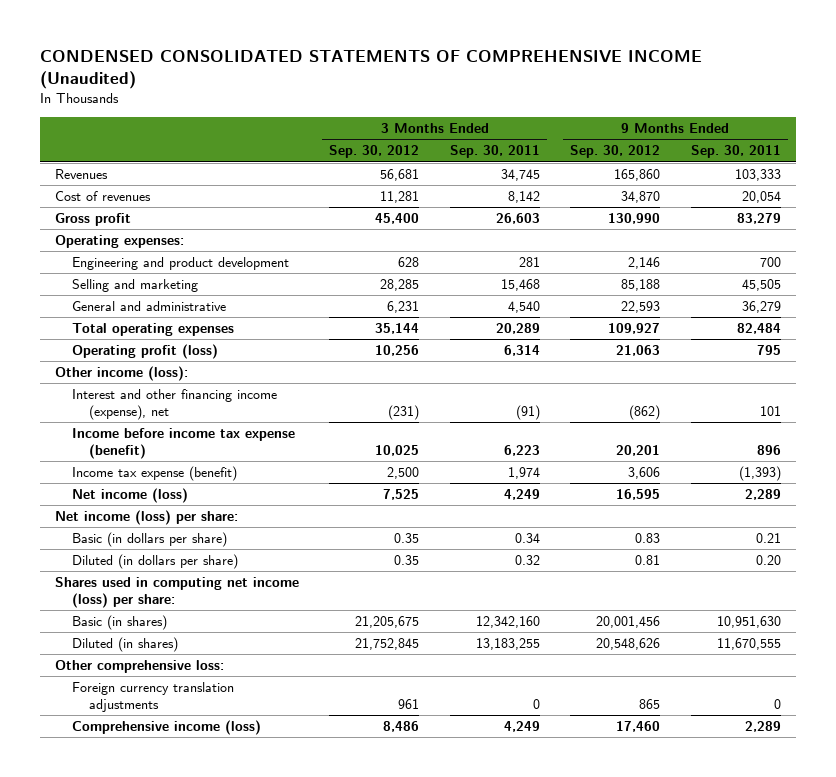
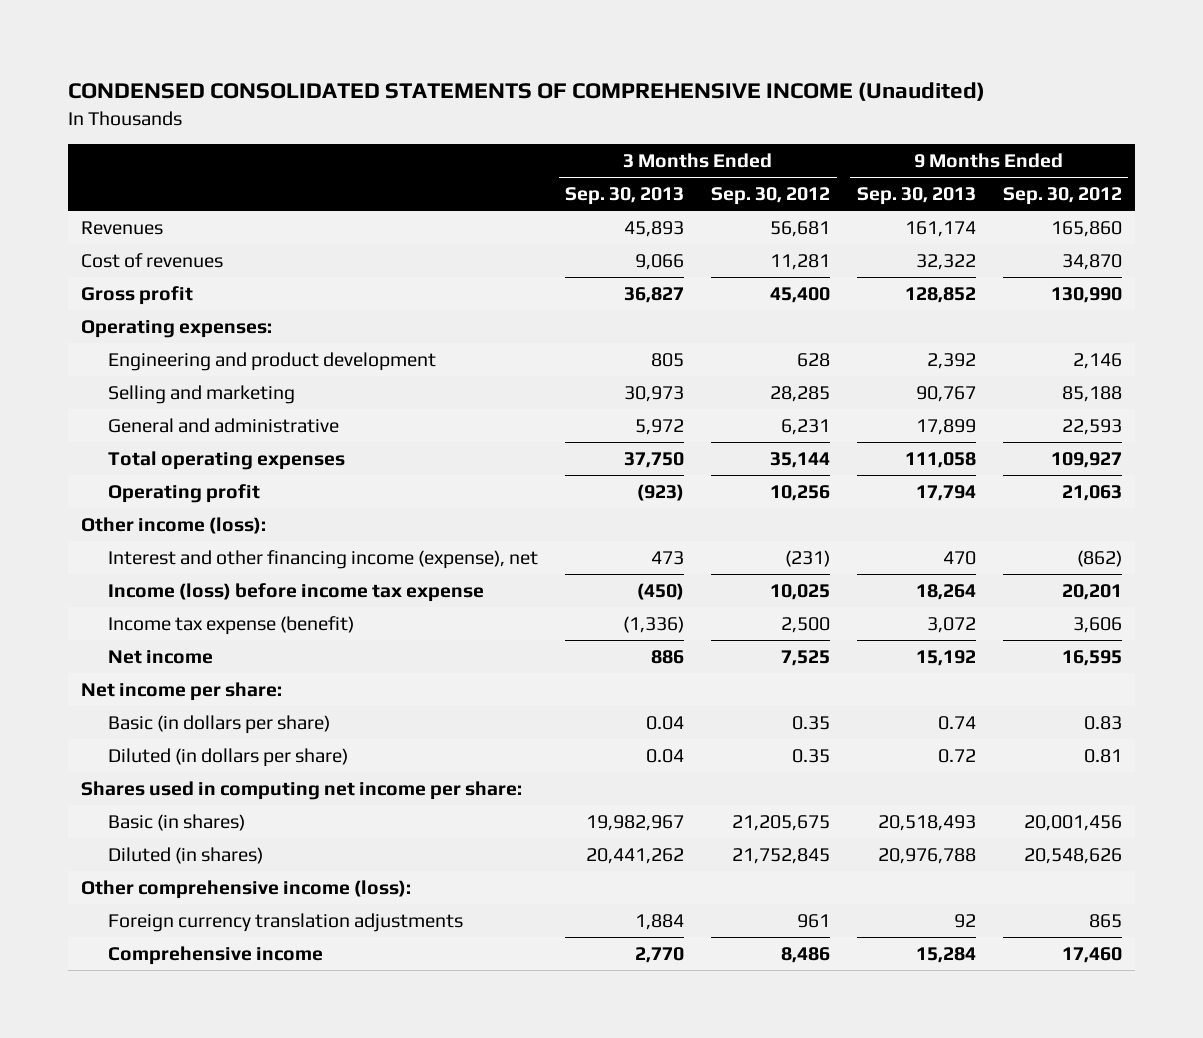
[449,145,540,159] Sep. 30, 2011 -> none
[690,145,781,159] Sep. 30, 2011 -> none
none -> [565,187,685,206] Sep. 30, 2013
none -> [856,187,976,206] Sep. 30, 2013
[71,344,218,360] Operating profit (loss) -> [108,483,261,503] Operating profit
[71,428,295,459] Income before income tax expense (benefit) -> [108,582,485,602] Income (loss) before income tax expense
[71,488,188,504] Net income (loss) -> [108,649,214,664] Net income
[54,510,238,526] Net income (loss) per share: -> [80,681,282,701] Net income per share:
[54,577,299,608] Shares used in computing net income (loss) per share: -> [80,780,522,800] Shares used in computing net income per share:
[54,660,224,674] Other comprehensive loss: -> [80,879,411,899] Other comprehensive income (loss):
[71,720,261,736] Comprehensive income (loss) -> [108,945,324,965] Comprehensive income

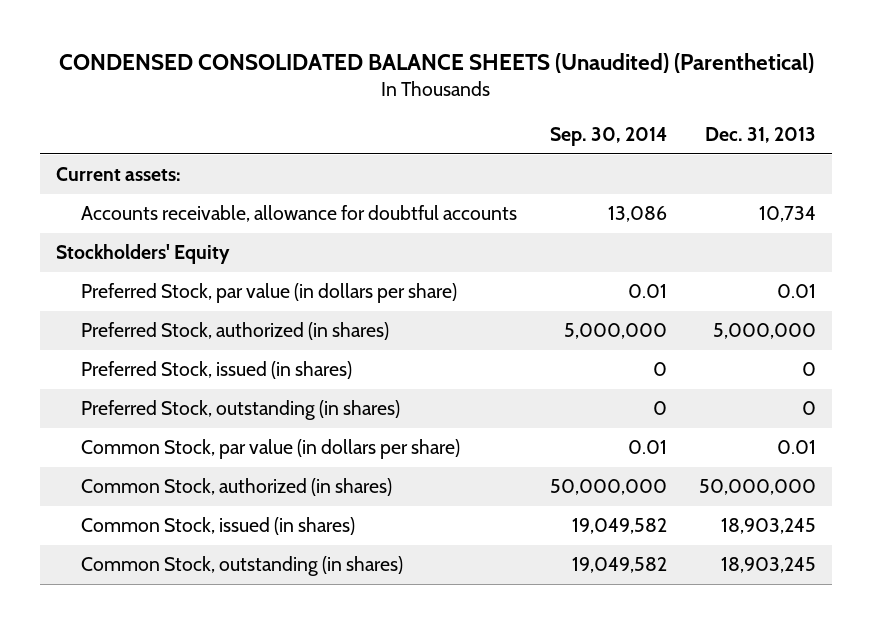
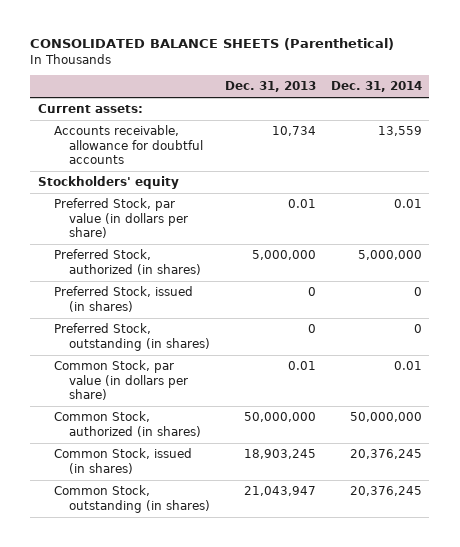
[58,52,814,73] CONDENSED CONSOLIDATED BALANCE SHEETS (Unaudited) (Parenthetical) -> [30,38,395,51] CONSOLIDATED BALANCE SHEETS (Parenthetical)
[549,127,667,147] Sep. 30, 2014 -> none
none -> [330,81,422,93] Dec. 31, 2014
[55,244,230,265] Stockholders' Equity -> [37,176,179,190] Stockholders' equity
[720,557,816,574] 18,903,245 -> [244,486,317,497] 21,043,947

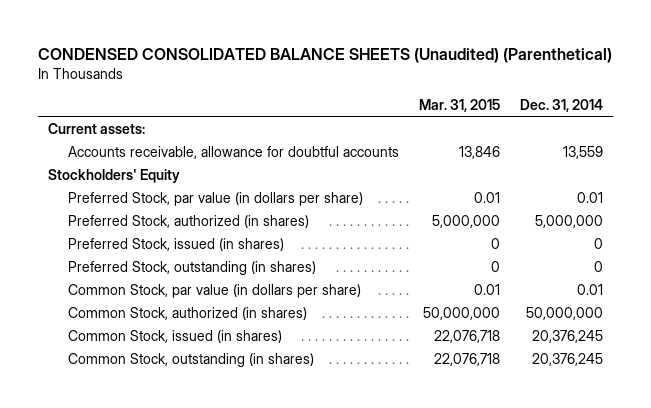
[30,38,395,51] CONSOLIDATED BALANCE SHEETS (Parenthetical) -> [38,48,613,64] CONDENSED CONSOLIDATED BALANCE SHEETS (Unaudited) (Parenthetical)
[225,81,317,93] Dec. 31, 2013 -> none
none -> [418,98,500,112] Mar. 31, 2015
[37,176,179,190] Stockholders' equity -> [48,168,181,183] Stockholders' Equity

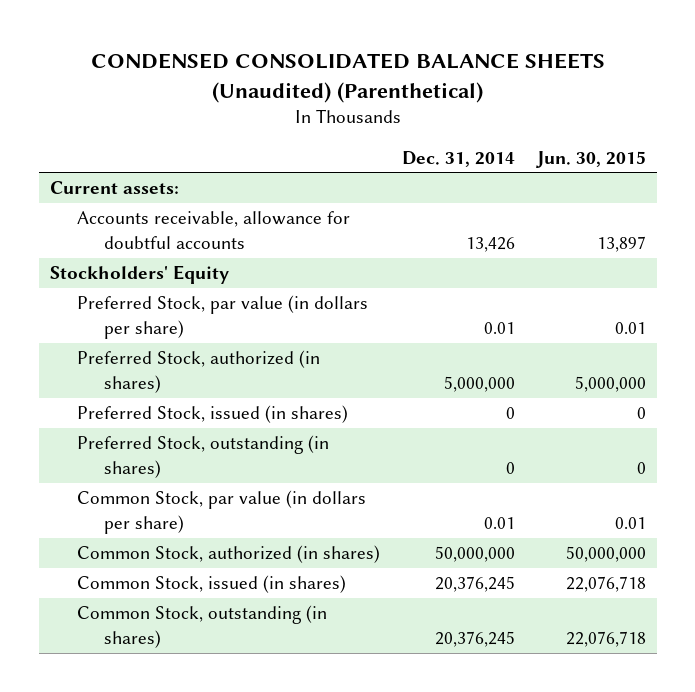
[418,98,500,112] Mar. 31, 2015 -> none
none -> [535,150,646,168] Jun. 30, 2015
[562,145,603,159] 13,559 -> [465,236,515,252] 13,426

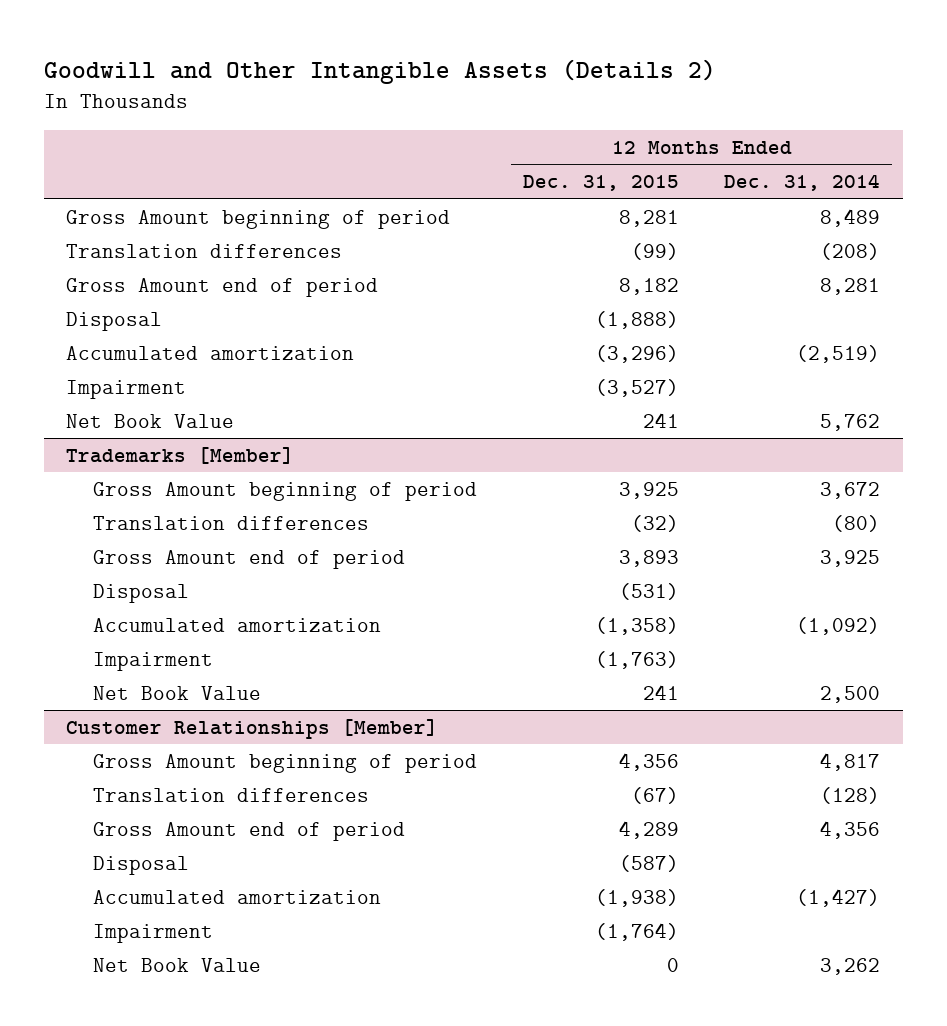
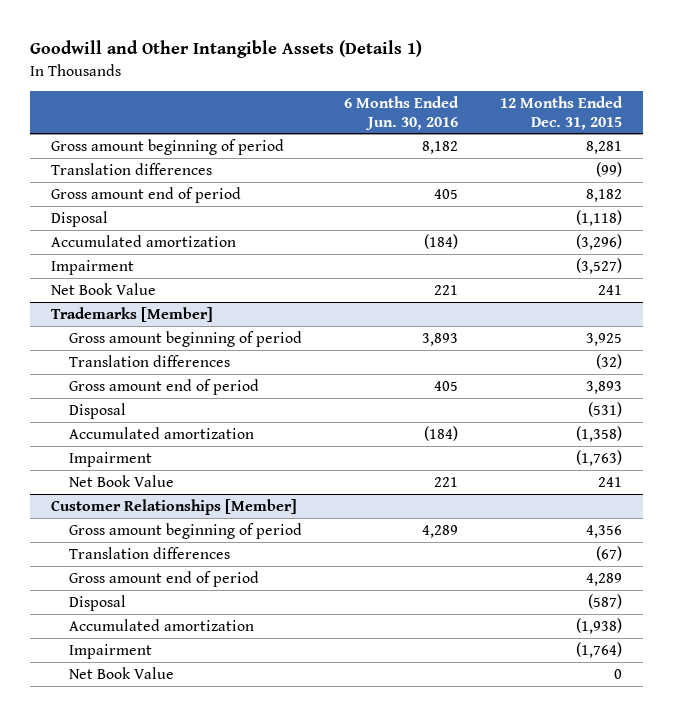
[43,59,716,85] Goodwill and Other Intangible Assets (Details 2) -> [29,40,422,59] Goodwill and Other Intangible Assets (Details 1)
[724,174,881,192] Dec. 31, 2014 -> none
none -> [343,96,459,130] 6 Months Ended Jun. 30, 2016
[66,209,451,229] Gross Amount beginning of period -> [50,138,284,155] Gross amount beginning of period
[66,277,379,297] Gross Amount end of period -> [50,186,241,203] Gross amount end of period
[594,310,679,329] (1,888) -> [576,209,623,226] (1,118)
[93,481,478,501] Gross Amount beginning of period -> [68,330,302,347] Gross amount beginning of period
[93,549,406,569] Gross Amount end of period -> [68,378,259,395] Gross amount end of period
[93,753,478,773] Gross Amount beginning of period -> [68,522,302,539] Gross amount beginning of period
[93,821,406,841] Gross Amount end of period -> [68,570,259,587] Gross amount end of period

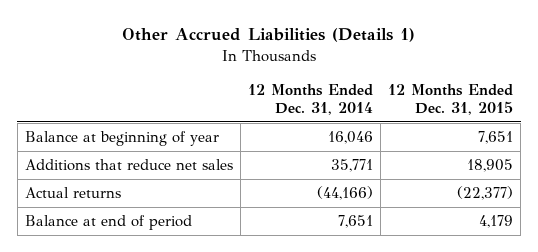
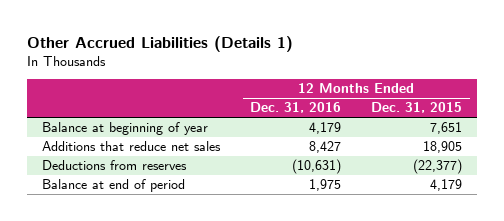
[248,83,374,115] 12 Months Ended Dec. 31, 2014 -> none
none -> [250,102,342,114] Dec. 31, 2016
[24,187,121,199] Actual returns -> [41,160,187,171] Deductions from reserves

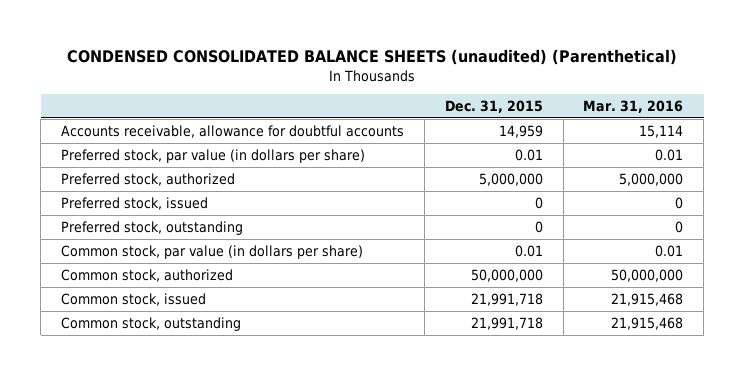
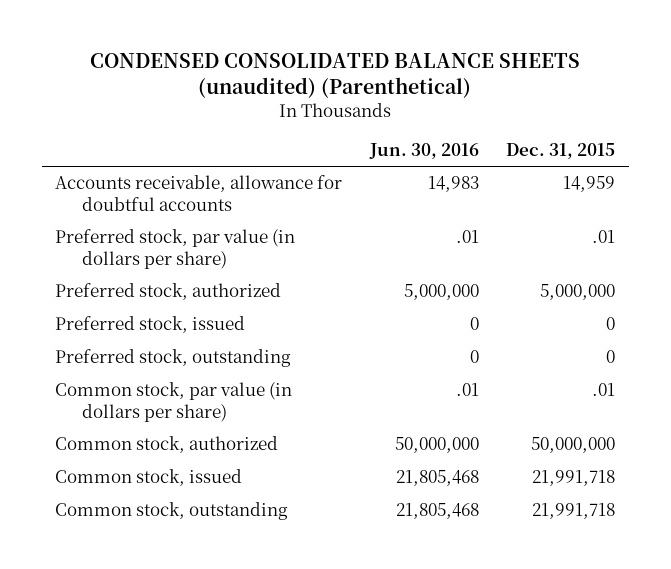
[583,100,684,114] Mar. 31, 2016 -> none
none -> [368,143,479,160] Jun. 30, 2016
[514,148,543,161] 0.01 -> [592,230,616,244] .01
[514,244,543,257] 0.01 -> [592,383,616,397] .01

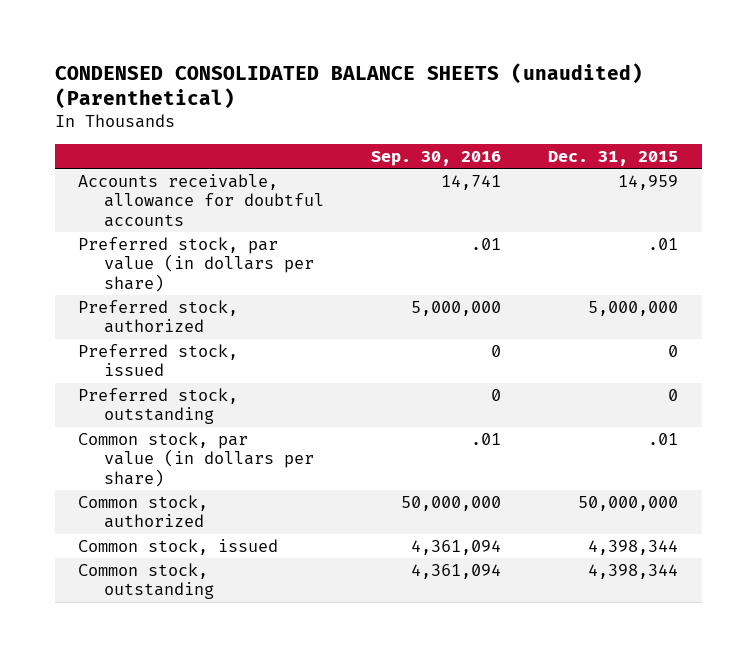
[368,143,479,160] Jun. 30, 2016 -> none
none -> [370,150,501,166] Sep. 30, 2016
[532,470,616,487] 21,991,718 -> [587,539,678,555] 4,398,344
[532,503,616,520] 21,991,718 -> [587,563,678,579] 4,398,344

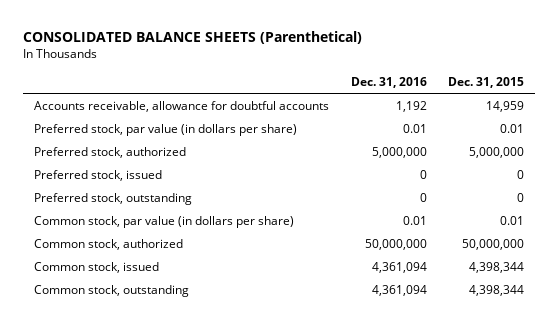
[54,63,643,110] CONDENSED CONSOLIDATED BALANCE SHEETS (unaudited) (Parenthetical) -> [23,31,363,45] CONSOLIDATED BALANCE SHEETS (Parenthetical)
[370,150,501,166] Sep. 30, 2016 -> none
none -> [350,77,427,89] Dec. 31, 2016
[647,237,678,250] .01 -> [499,123,524,133] 0.01
[647,432,678,445] .01 -> [499,215,524,225] 0.01

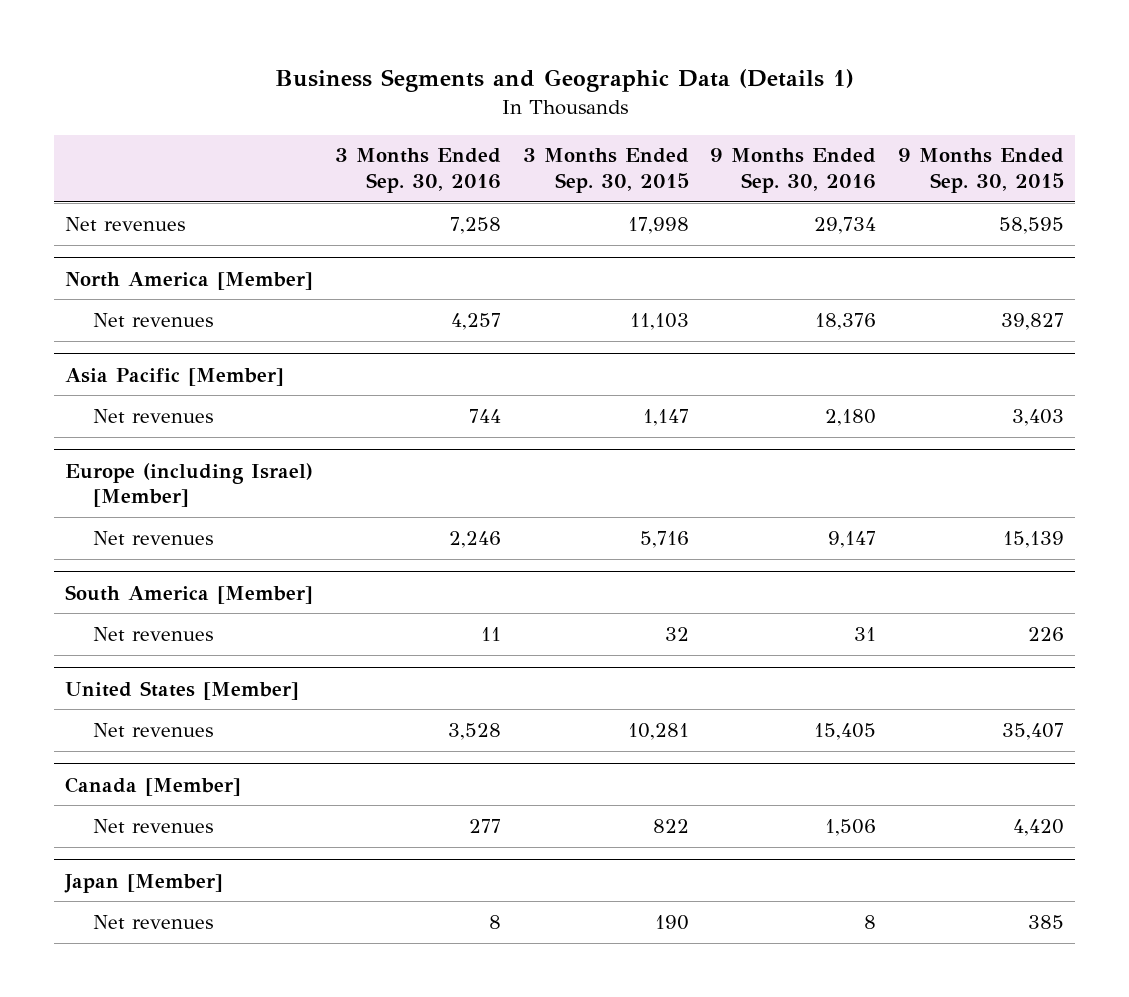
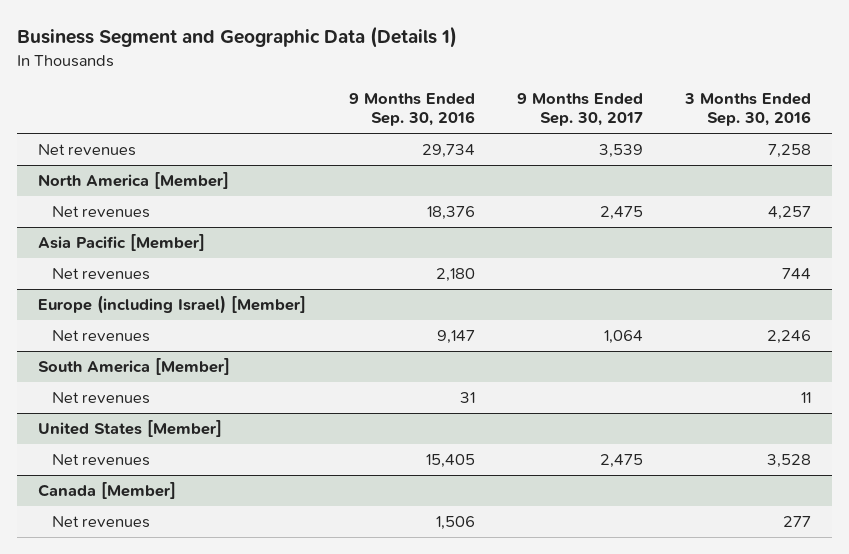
[274,69,854,93] Business Segments and Geographic Data (Details 1) -> [17,26,458,49] Business Segment and Geographic Data (Details 1)
[522,148,689,193] 3 Months Ended Sep. 30, 2015 -> none
[898,148,1065,193] 9 Months Ended Sep. 30, 2015 -> none
none -> [516,92,643,127] 9 Months Ended Sep. 30, 2017
[64,873,224,893] Japan [Member] -> none
[92,914,213,929] Net revenues -> none

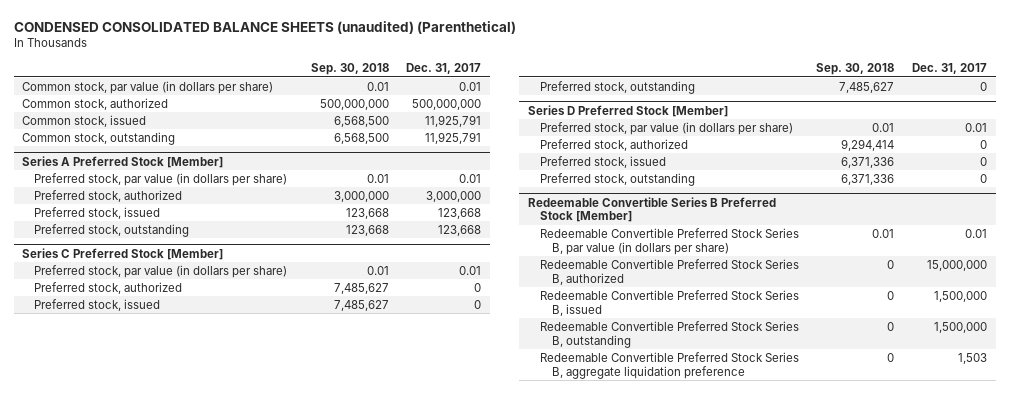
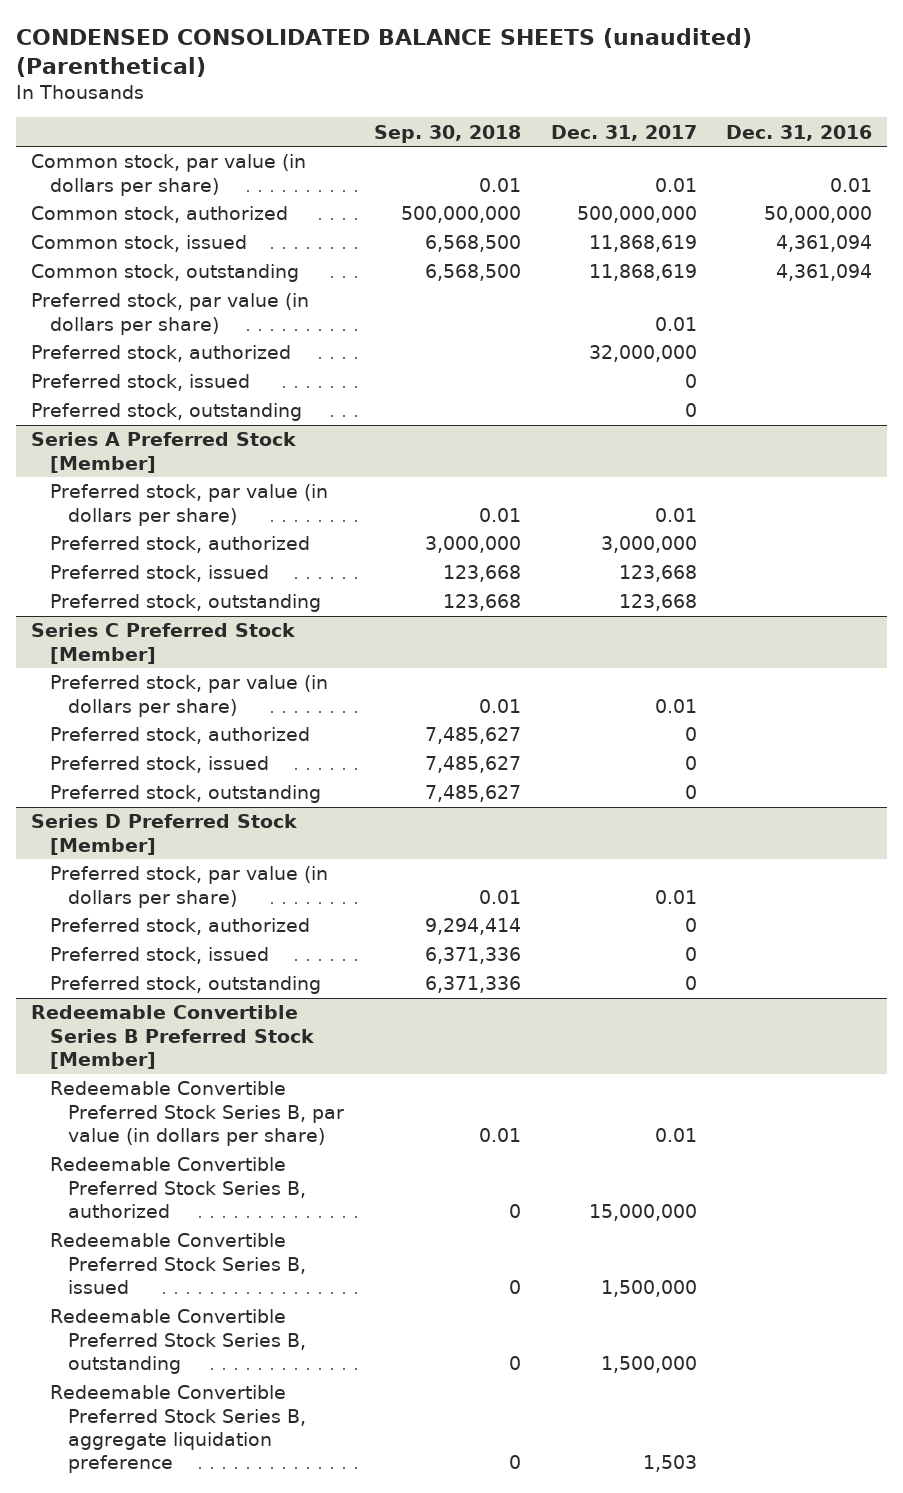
none -> [726,124,873,141] Dec. 31, 2016
[425,114,482,127] 11,925,791 -> [588,235,697,253] 11,868,619
[425,131,482,144] 11,925,791 -> [588,264,697,282] 11,868,619
none -> [30,293,309,335] Preferred stock, par value (in dollars per share)
none -> [30,345,291,363] Preferred stock, authorized
none -> [30,374,250,392] Preferred stock, issued
none -> [30,403,302,422] Preferred stock, outstanding

